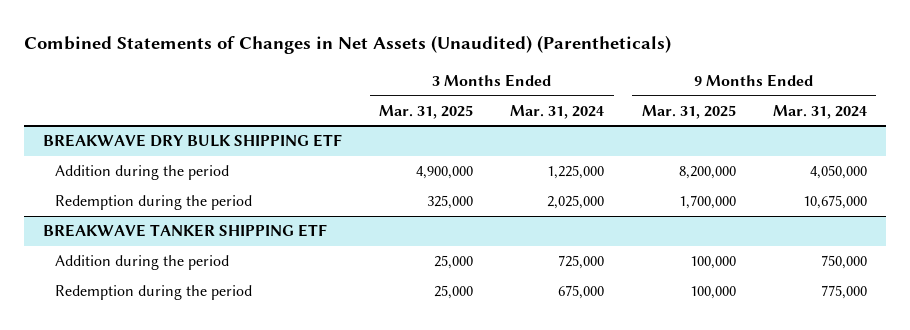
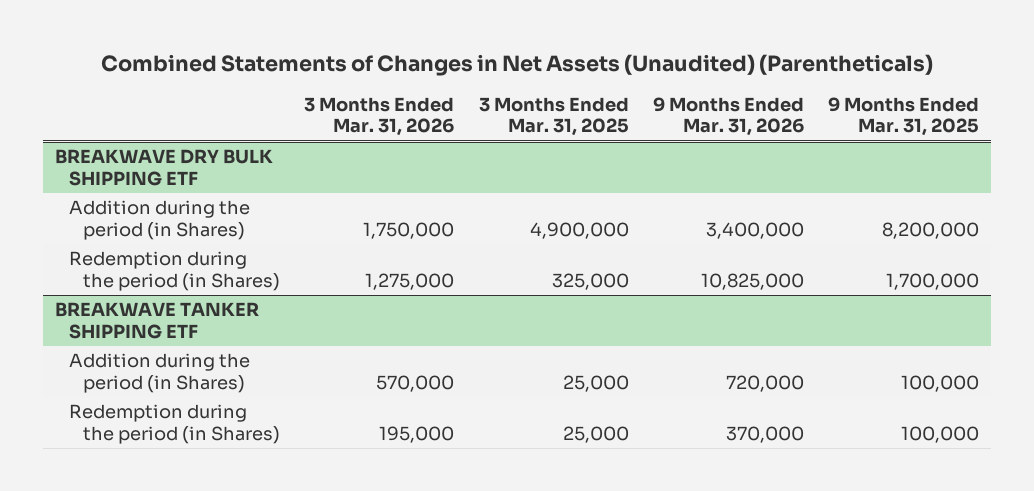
[510,104,605,119] Mar. 31, 2024 -> none
[772,104,867,119] Mar. 31, 2024 -> none
none -> [304,96,455,137] 3 Months Ended Mar. 31, 2026
none -> [652,96,804,137] 9 Months Ended Mar. 31, 2026
[55,165,230,181] Addition during the period -> [69,200,251,241] Addition during the period (in Shares)
[55,195,253,211] Redemption during the period -> [69,251,281,292] Redemption during the period (in Shares)
[55,255,230,271] Addition during the period -> [69,353,251,394] Addition during the period (in Shares)
[55,285,253,301] Redemption during the period -> [69,404,281,445] Redemption during the period (in Shares)

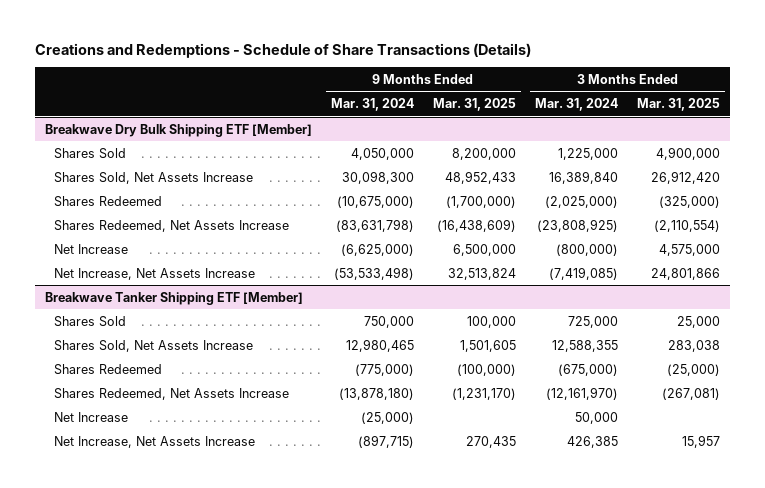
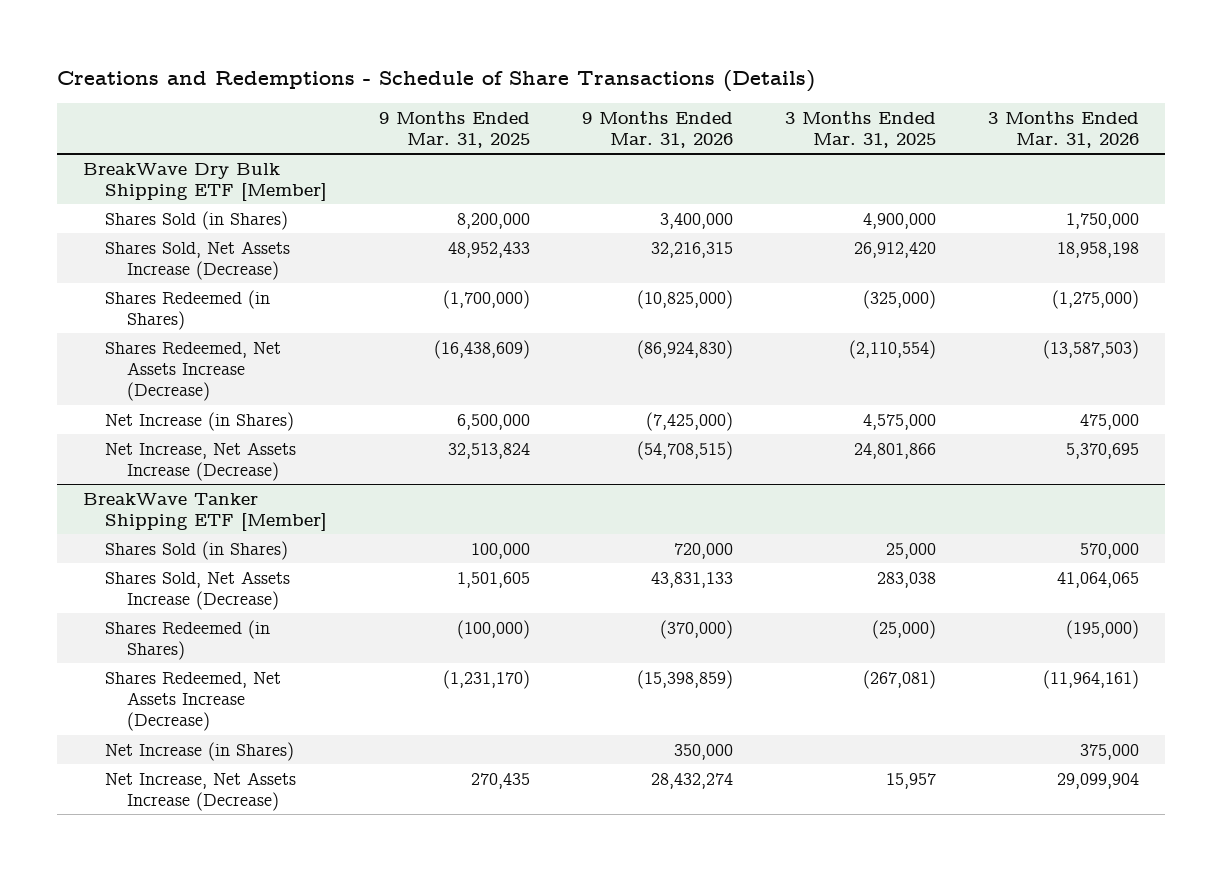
[330,98,414,112] Mar. 31, 2024 -> none
[535,98,619,112] Mar. 31, 2024 -> none
none -> [581,110,733,149] 9 Months Ended Mar. 31, 2026
none -> [987,110,1139,149] 3 Months Ended Mar. 31, 2026
[44,123,312,137] Breakwave Dry Bulk Shipping ETF [Member] -> [82,162,327,202] BreakWave Dry Bulk Shipping ETF [Member]
[54,147,127,159] Shares Sold -> [104,210,288,230] Shares Sold (in Shares)
[54,171,254,184] Shares Sold, Net Assets Increase -> [104,240,290,281] Shares Sold, Net Assets Increase (Decrease)
[54,195,163,207] Shares Redeemed -> [104,289,270,331] Shares Redeemed (in Shares)
[54,219,290,232] Shares Redeemed, Net Assets Increase -> [104,341,281,402] Shares Redeemed, Net Assets Increase (Decrease)
[54,243,129,254] Net Increase -> [104,411,294,431] Net Increase (in Shares)
[54,267,256,280] Net Increase, Net Assets Increase -> [104,441,296,482] Net Increase, Net Assets Increase (Decrease)
[44,291,303,305] Breakwave Tanker Shipping ETF [Member] -> [82,492,327,532] BreakWave Tanker Shipping ETF [Member]
[54,315,127,327] Shares Sold -> [104,540,288,560] Shares Sold (in Shares)
[54,339,254,352] Shares Sold, Net Assets Increase -> [104,570,290,611] Shares Sold, Net Assets Increase (Decrease)
[54,363,163,375] Shares Redeemed -> [104,619,270,661] Shares Redeemed (in Shares)
[54,387,290,400] Shares Redeemed, Net Assets Increase -> [104,671,281,732] Shares Redeemed, Net Assets Increase (Decrease)
[54,411,129,422] Net Increase -> [104,741,294,761] Net Increase (in Shares)
[54,435,256,448] Net Increase, Net Assets Increase -> [104,771,296,812] Net Increase, Net Assets Increase (Decrease)

